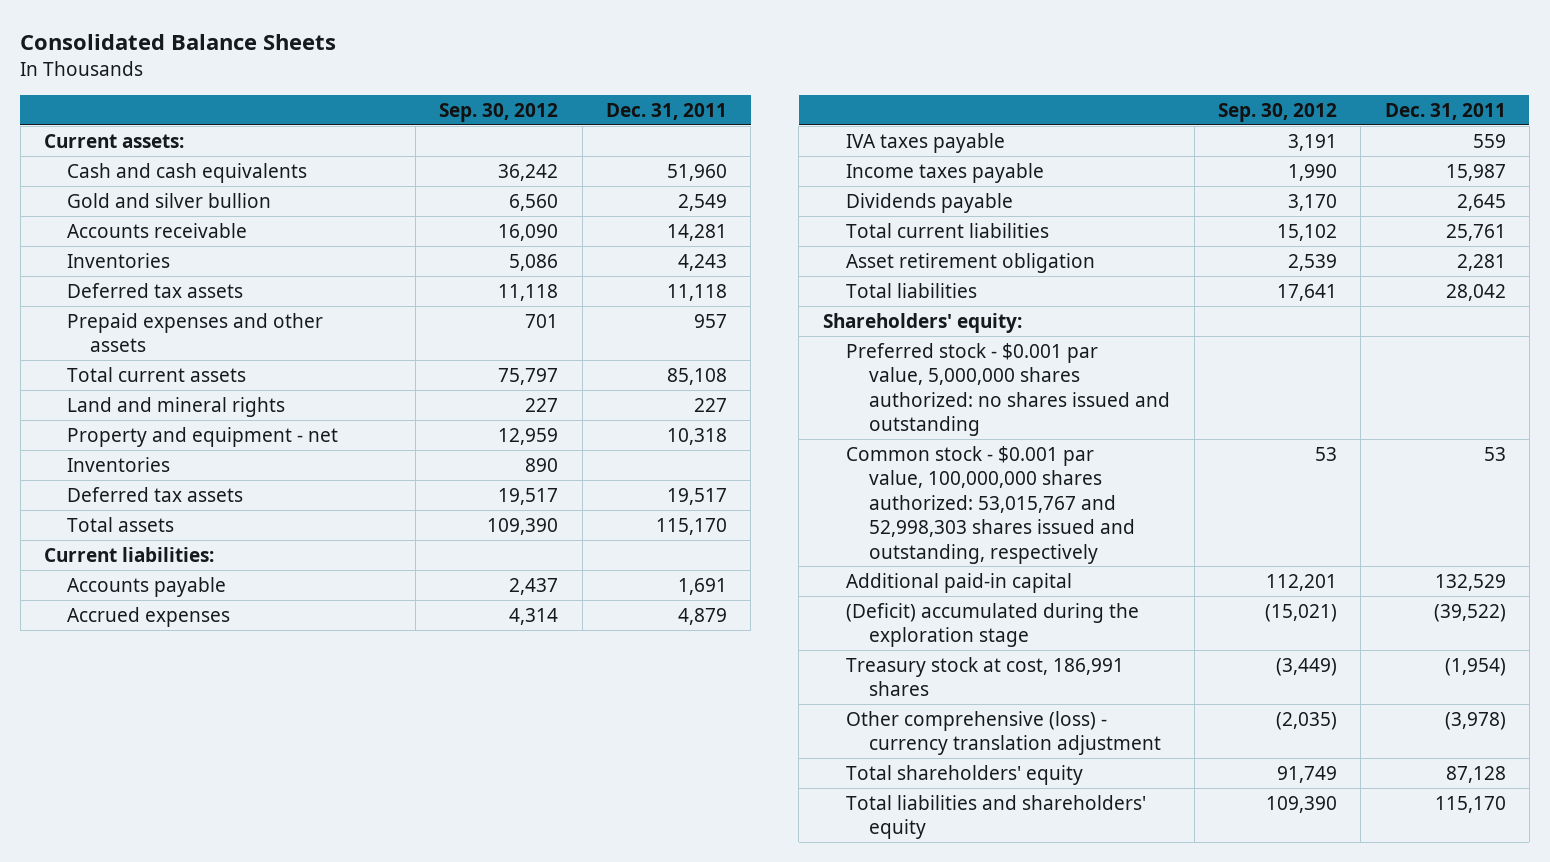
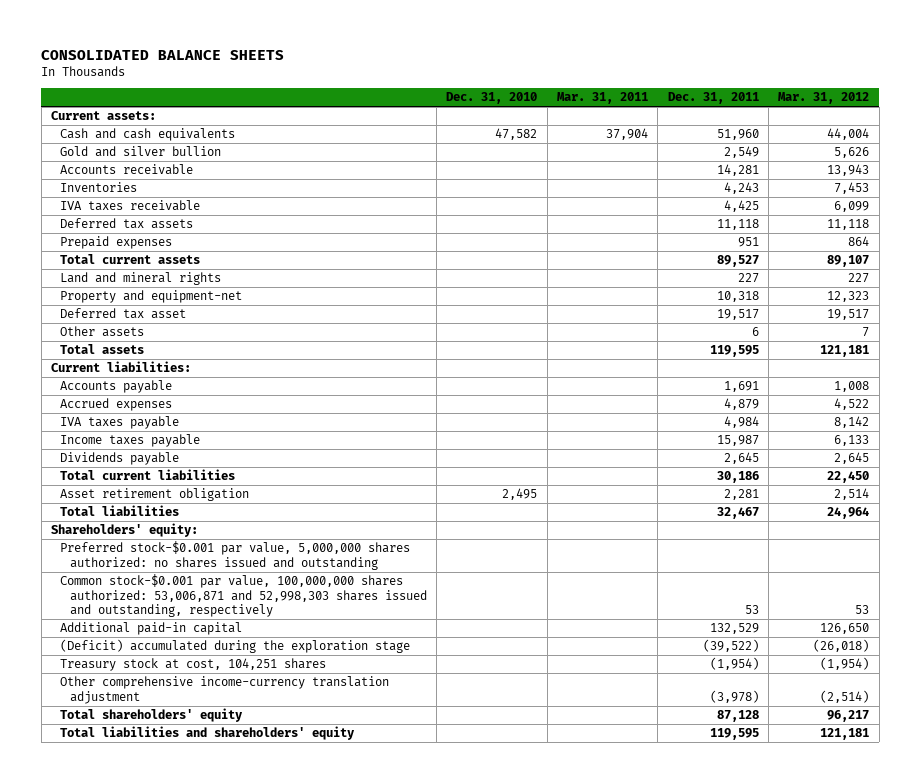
[20,33,337,50] Consolidated Balance Sheets -> [41,49,285,60] CONSOLIDATED BALANCE SHEETS
[439,102,559,122] Sep. 30, 2012 -> none
none -> [446,92,538,105] Dec. 31, 2010
none -> [557,92,649,105] Mar. 31, 2011
none -> [778,92,870,105] Mar. 31, 2012
none -> [60,200,201,212] IVA taxes receivable
[67,312,324,353] Prepaid expenses and other assets -> none
none -> [60,236,173,250] Prepaid expenses
[666,367,727,385] 85,108 -> [716,255,759,268] 89,527
[67,456,171,472] Inventories -> none
[67,426,339,447] Property and equipment - net -> [60,290,243,304] Property and equipment-net
[67,486,244,502] Deferred tax assets -> [60,308,187,320] Deferred tax asset
none -> [60,326,145,338] Other assets
[655,517,727,535] 115,170 -> [709,345,759,358] 119,595
[1472,133,1506,148] 559 -> [723,416,759,429] 4,984
[1445,223,1506,241] 25,761 -> [716,471,759,484] 30,186
[1445,283,1506,301] 28,042 -> [716,507,759,520] 32,467
[845,342,1171,437] Preferred stock - $0.001 par value, 5,000,000 shares authorized: no shares issued and outstanding -> [60,541,411,570] Preferred stock-$0.001 par value, 5,000,000 shares authorized: no shares issued and outstanding
[845,445,1136,564] Common stock - $0.001 par value, 100,000,000 shares authorized: 53,015,767 and 52,998,303 shares issued and outstanding, respectively -> [60,574,427,617] Common stock-$0.001 par value, 100,000,000 shares authorized: 53,006,871 and 52,998,303 shares issued and outstanding, respectively
[845,656,1124,697] Treasury stock at cost, 186,991 shares -> [60,658,327,672] Treasury stock at cost, 104,251 shares
[845,710,1162,756] Other comprehensive (loss) - currency translation adjustment -> [60,676,390,704] Other comprehensive income-currency translation adjustment
[1434,795,1506,813] 115,170 -> [709,728,759,741] 119,595

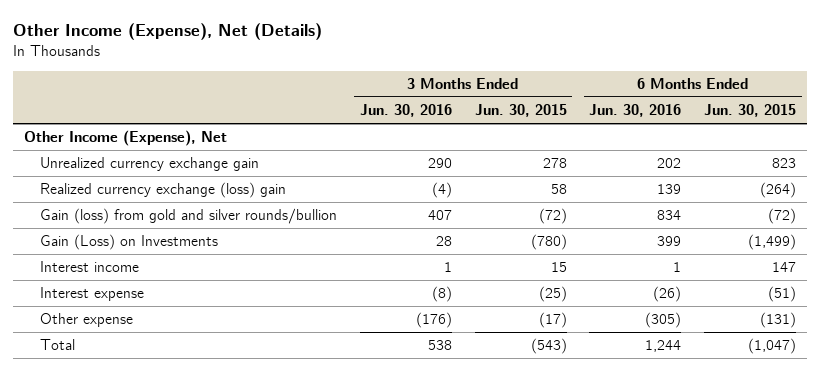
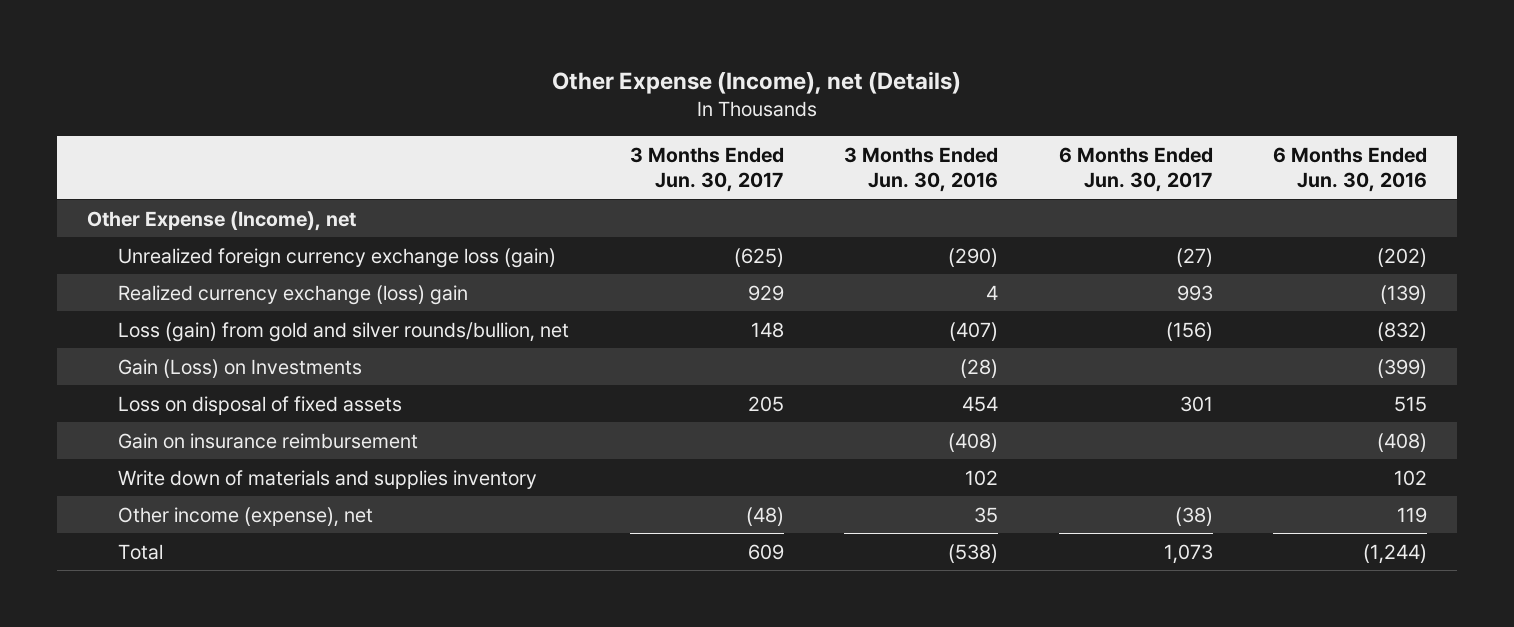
[12,22,322,40] Other Income (Expense), Net (Details) -> [552,70,962,94] Other Expense (Income), net (Details)
[474,104,567,118] Jun. 30, 2015 -> none
[704,104,797,118] Jun. 30, 2015 -> none
none -> [629,146,784,193] 3 Months Ended Jun. 30, 2017
none -> [1058,146,1213,193] 6 Months Ended Jun. 30, 2017
[40,261,140,273] Interest income -> none
[40,287,145,302] Interest expense -> none
[24,130,228,147] Other Income (Expense), Net -> [87,210,357,231] Other Expense (Income), net
[40,157,260,172] Unrealized currency exchange gain -> [118,247,557,268] Unrealized foreign currency exchange loss (gain)
[427,158,452,169] 290 -> [948,247,999,267] (290)
[657,158,682,169] 202 -> [1377,247,1428,267] (202)
[431,182,452,199] (4) -> [986,284,999,300] 4
[657,184,682,195] 139 -> [1380,284,1428,304] (139)
[40,208,338,225] Gain (loss) from gold and silver rounds/bullion -> [118,321,570,342] Loss (gain) from gold and silver rounds/bullion, net
[427,210,452,221] 407 -> [949,321,999,341] (407)
[657,210,682,221] 834 -> [1377,321,1428,341] (832)
[435,236,452,247] 28 -> [960,358,999,378] (28)
[657,236,682,247] 399 -> [1377,358,1428,378] (399)
none -> [118,395,403,415] Loss on disposal of fixed assets
none -> [118,432,419,449] Gain on insurance reimbursement
none -> [118,469,538,489] Write down of materials and supplies inventory
[40,313,134,328] Other expense -> [118,506,374,527] Other income (expense), net
[415,312,452,329] (176) -> [974,506,999,523] 35
[645,312,682,329] (305) -> [1397,506,1428,523] 119
[427,340,452,351] 538 -> [948,543,999,563] (538)
[645,340,682,353] 1,244 -> [1363,543,1428,564] (1,244)

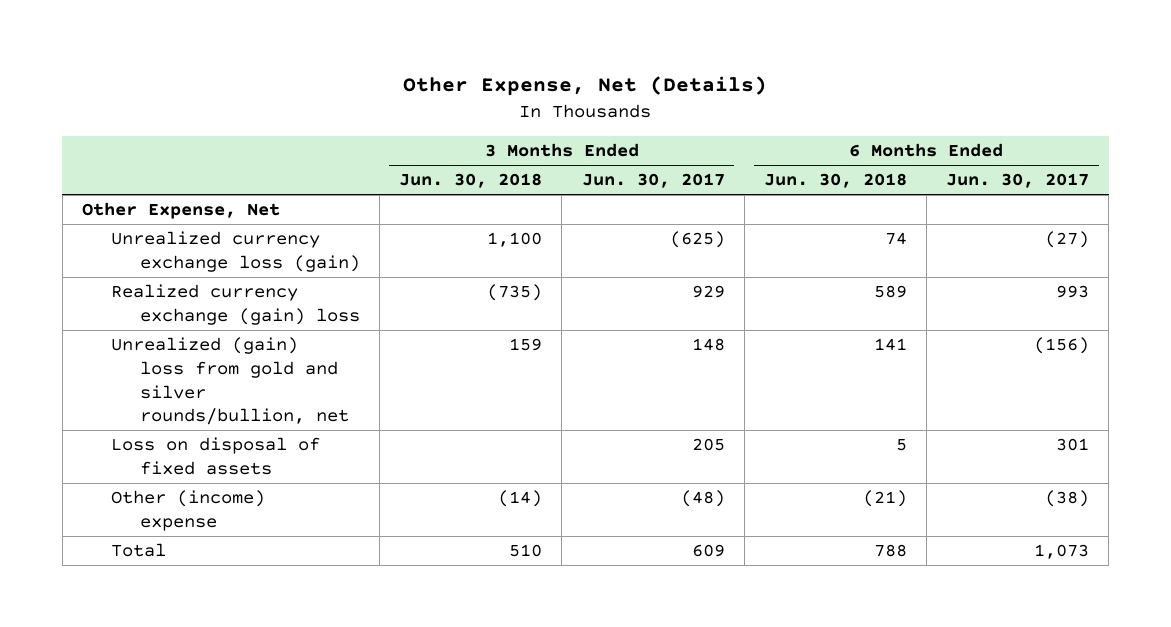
[552,70,962,94] Other Expense (Income), net (Details) -> [403,76,768,97] Other Expense, Net (Details)
[844,146,999,193] 3 Months Ended Jun. 30, 2016 -> none
[1273,146,1428,193] 6 Months Ended Jun. 30, 2016 -> none
none -> [399,173,543,189] Jun. 30, 2018
none -> [763,173,907,189] Jun. 30, 2018
[118,358,363,378] Gain (Loss) on Investments -> none
[87,210,357,231] Other Expense (Income), net -> [81,202,280,220] Other Expense, Net
[118,247,557,268] Unrealized foreign currency exchange loss (gain) -> [110,231,360,272] Unrealized currency exchange loss (gain)
[118,284,469,305] Realized currency exchange (loss) gain -> [110,284,360,325] Realized currency exchange (gain) loss
[118,321,570,342] Loss (gain) from gold and silver rounds/bullion, net -> [110,337,349,426] Unrealized (gain) loss from gold and silver rounds/bullion, net
[118,432,419,449] Gain on insurance reimbursement -> none
[118,469,538,489] Write down of materials and supplies inventory -> none
[118,506,374,527] Other income (expense), net -> [110,490,265,531] Other (income) expense

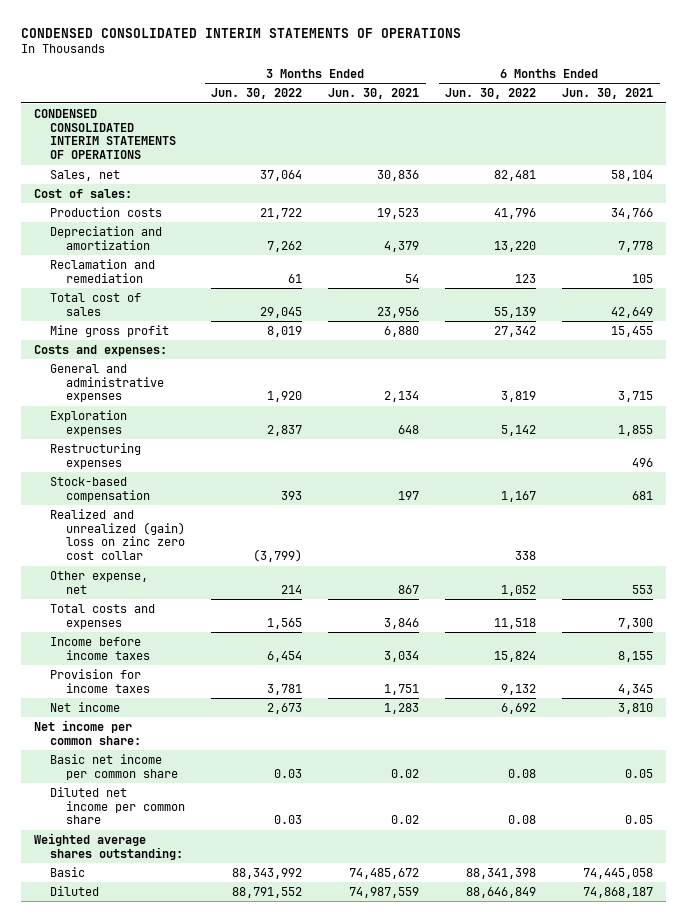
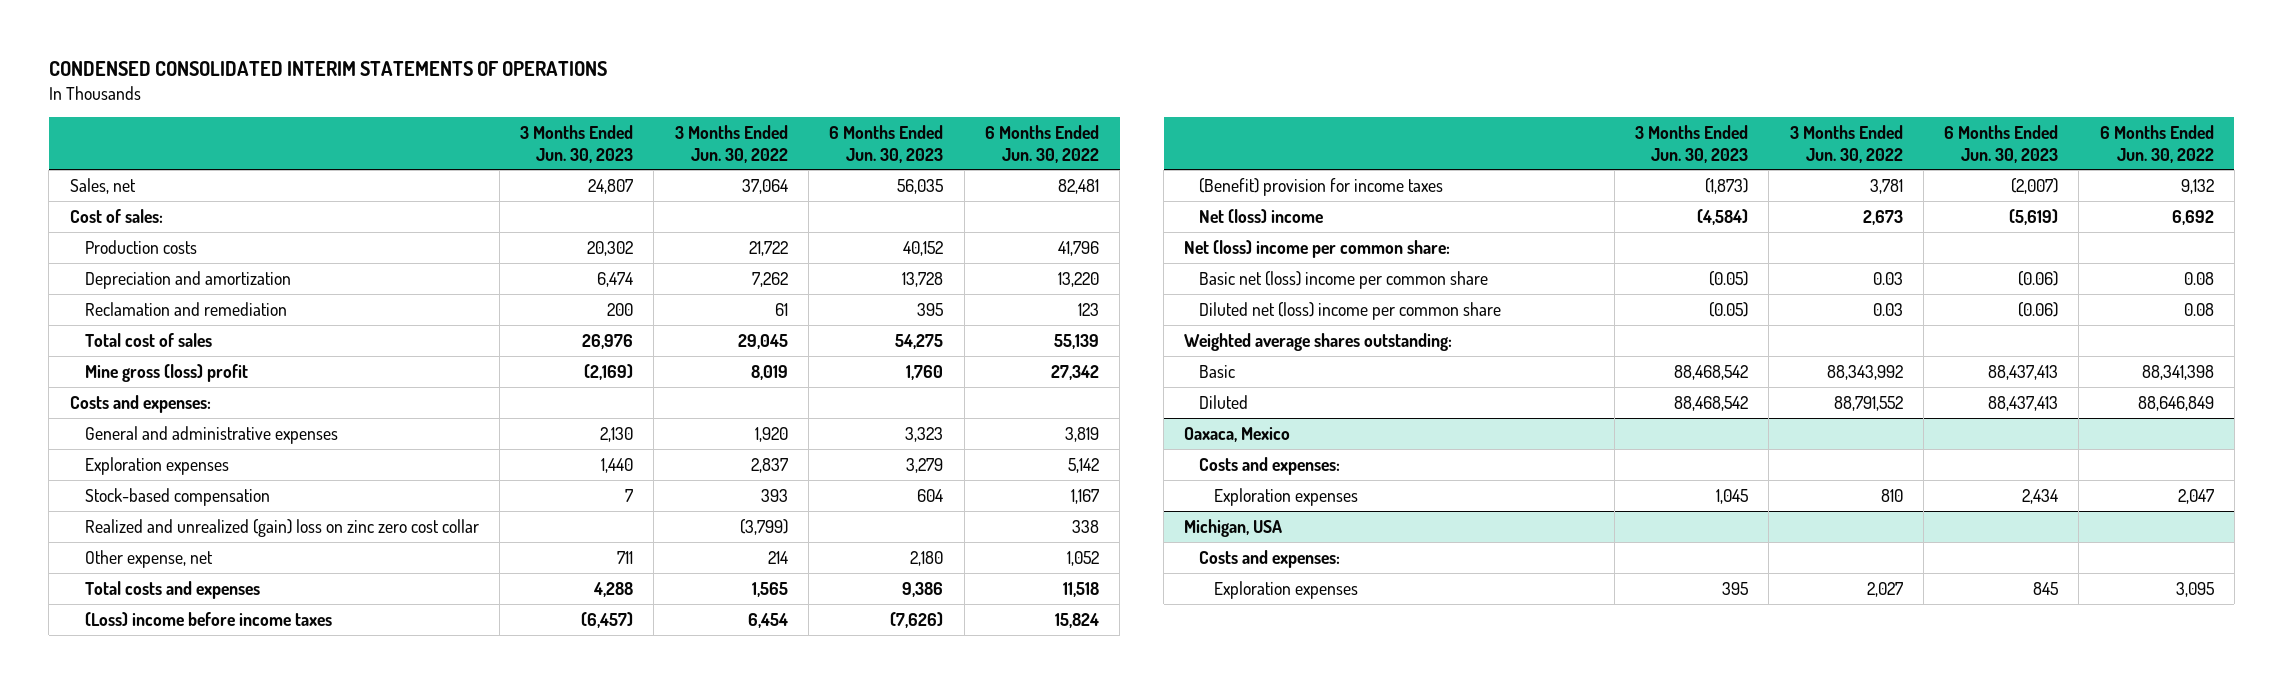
[328,88,420,100] Jun. 30, 2021 -> none
[562,88,654,100] Jun. 30, 2021 -> none
none -> [520,125,634,163] 3 Months Ended Jun. 30, 2023
none -> [829,125,944,163] 6 Months Ended Jun. 30, 2023
[33,108,176,160] CONDENSED CONSOLIDATED INTERIM STATEMENTS OF OPERATIONS -> none
[49,324,169,337] Mine gross profit -> [84,363,248,382] Mine gross (loss) profit
[49,442,141,469] Restructuring expenses -> none
[49,636,151,660] Income before income taxes -> [84,611,332,626] (Loss) income before income taxes
[49,668,151,693] Provision for income taxes -> [1199,177,1444,196] (Benefit) provision for income taxes
[49,701,120,712] Net income -> [1199,208,1324,223] Net (loss) income
[33,719,141,745] Net income per common share: -> [1184,239,1451,258] Net (loss) income per common share:
[49,753,179,780] Basic net income per common share -> [1199,270,1489,289] Basic net (loss) income per common share
[49,786,186,825] Diluted net income per common share -> [1199,301,1502,320] Diluted net (loss) income per common share
none -> [1184,426,1291,442] Oaxaca, Mexico
none -> [1199,456,1341,475] Costs and expenses:
none -> [1214,487,1359,506] Exploration expenses
none -> [1184,518,1283,537] Michigan, USA
none -> [1199,549,1341,568] Costs and expenses:
none -> [1214,580,1359,599] Exploration expenses

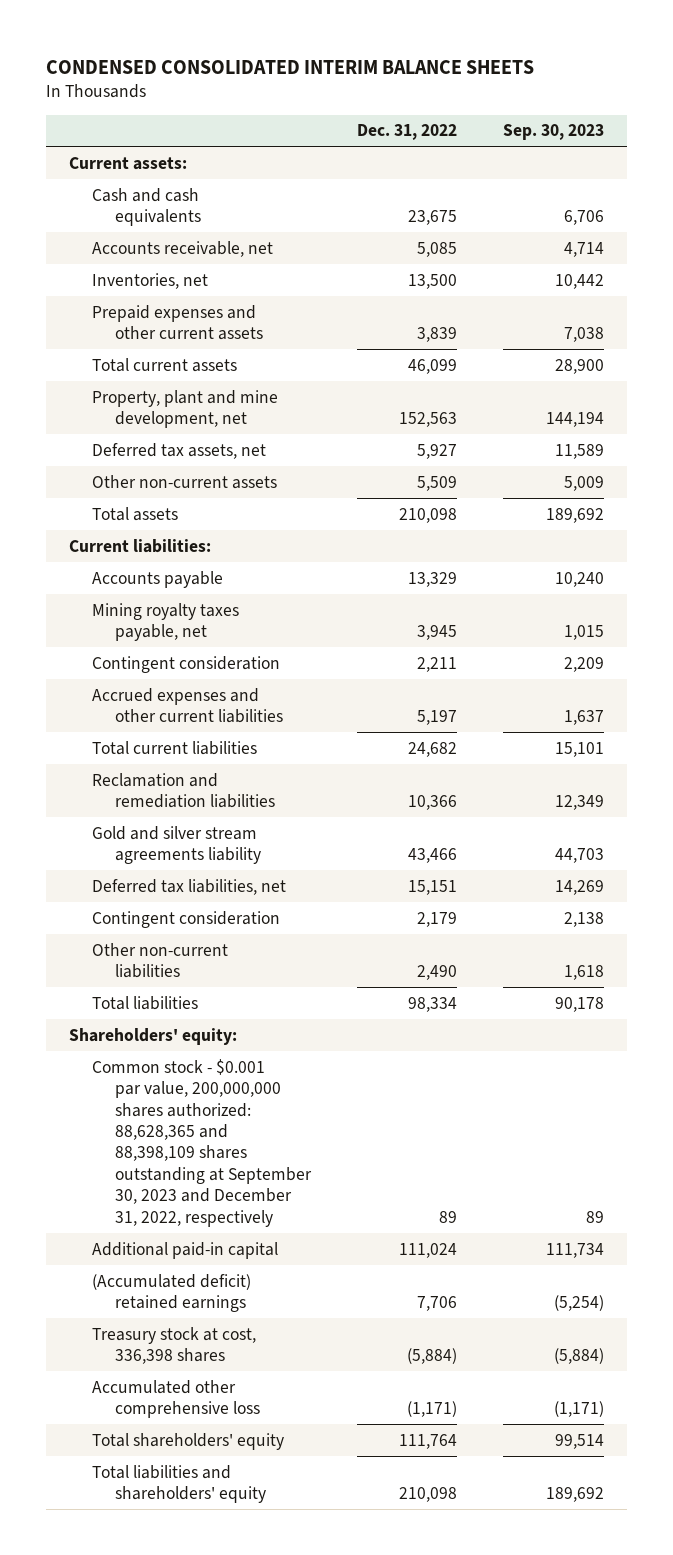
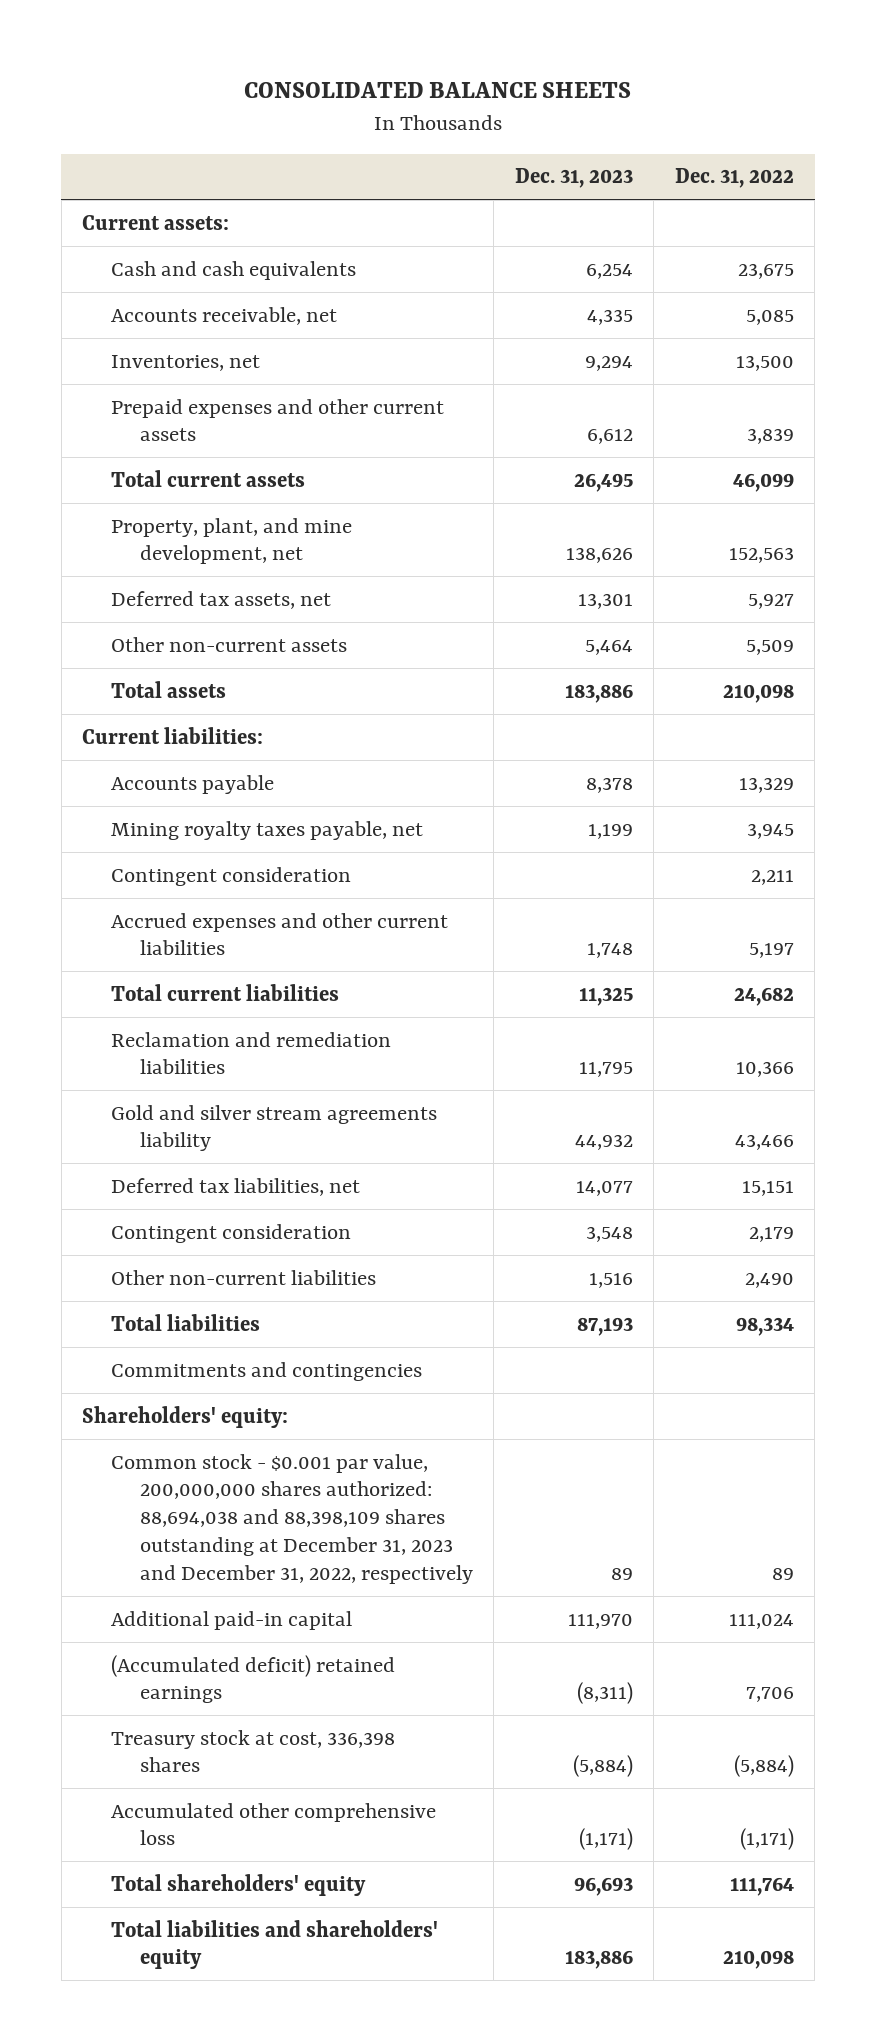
[46,59,535,74] CONDENSED CONSOLIDATED INTERIM BALANCE SHEETS -> [244,82,632,99] CONSOLIDATED BALANCE SHEETS
[502,124,604,141] Sep. 30, 2023 -> none
none -> [514,168,633,189] Dec. 31, 2023
[92,389,279,429] Property, plant and mine development, net -> [111,517,353,565] Property, plant, and mine development, net
none -> [111,1361,423,1381] Commitments and contingencies
[92,1058,313,1227] Common stock - $0.001 par value, 200,000,000 shares authorized: 88,628,365 and 88,398,109 shares outstanding at September 30, 2023 and December 31, 2022, respectively -> [111,1453,473,1585] Common stock - $0.001 par value, 200,000,000 shares authorized: 88,694,038 and 88,398,109 shares outstanding at December 31, 2023 and December 31, 2022, respectively

